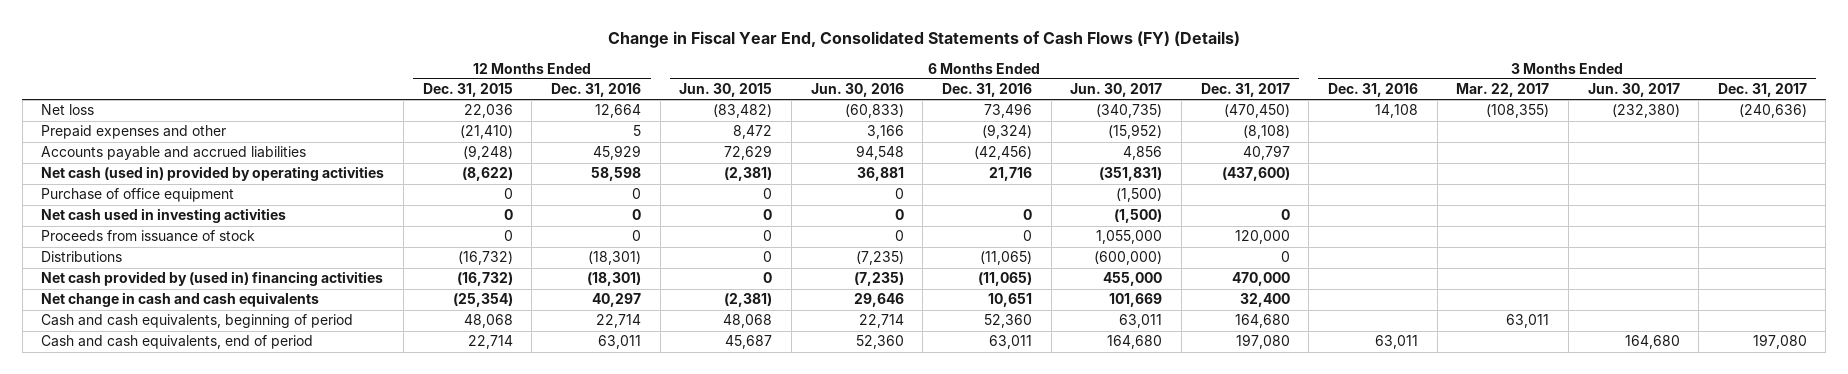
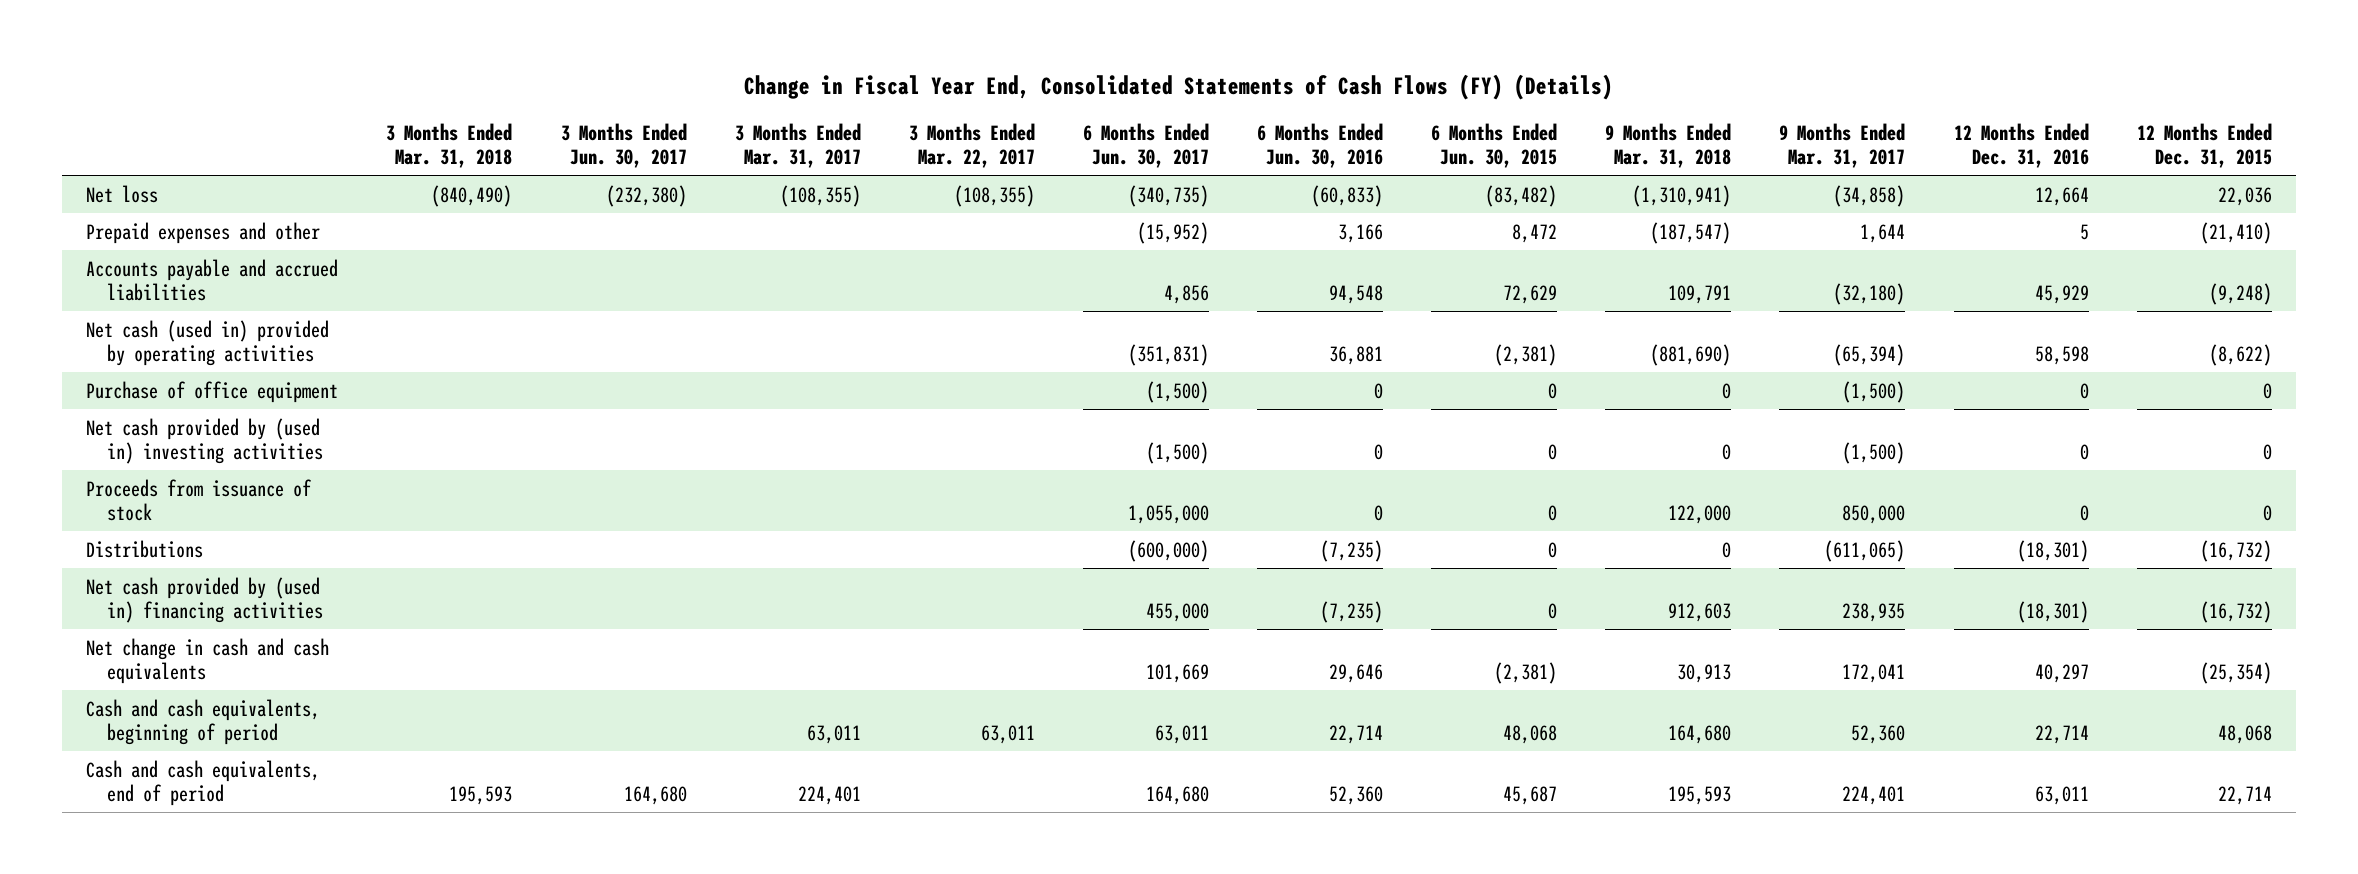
[941,83,1032,98] Dec. 31, 2016 -> none
[1200,83,1290,98] Dec. 31, 2017 -> none
[1327,83,1418,98] Dec. 31, 2016 -> none
[1717,83,1807,98] Dec. 31, 2017 -> none
none -> [386,123,513,169] 3 Months Ended Mar. 31, 2018
none -> [734,123,861,169] 3 Months Ended Mar. 31, 2017
none -> [1605,123,1732,169] 9 Months Ended Mar. 31, 2018
none -> [1779,123,1906,169] 9 Months Ended Mar. 31, 2017
[41,208,287,224] Net cash used in investing activities -> [86,417,324,464] Net cash provided by (used in) investing activities

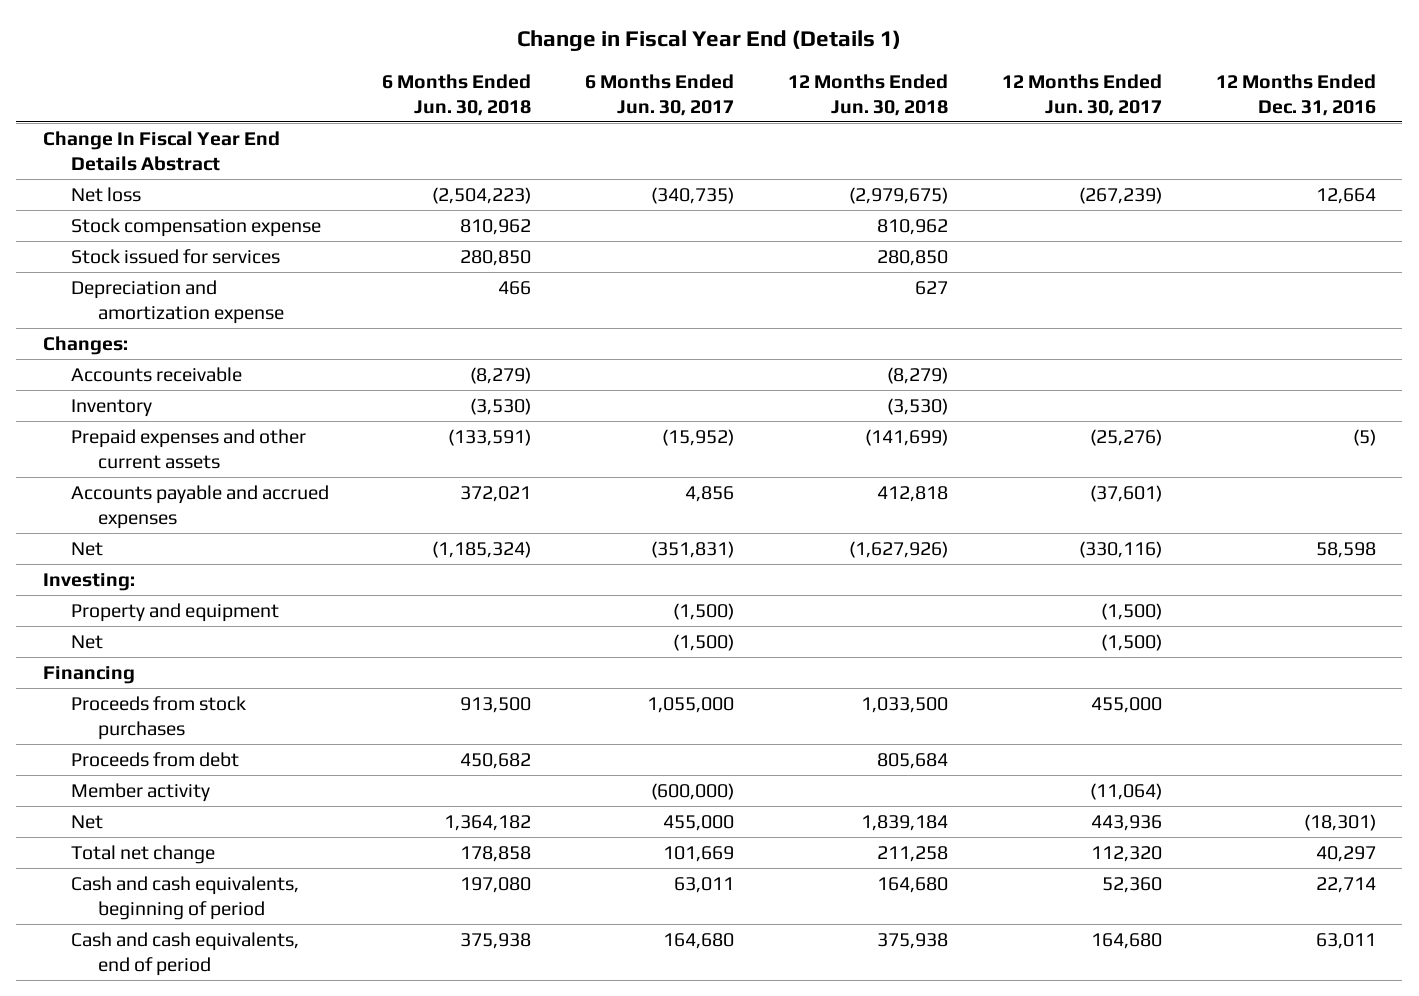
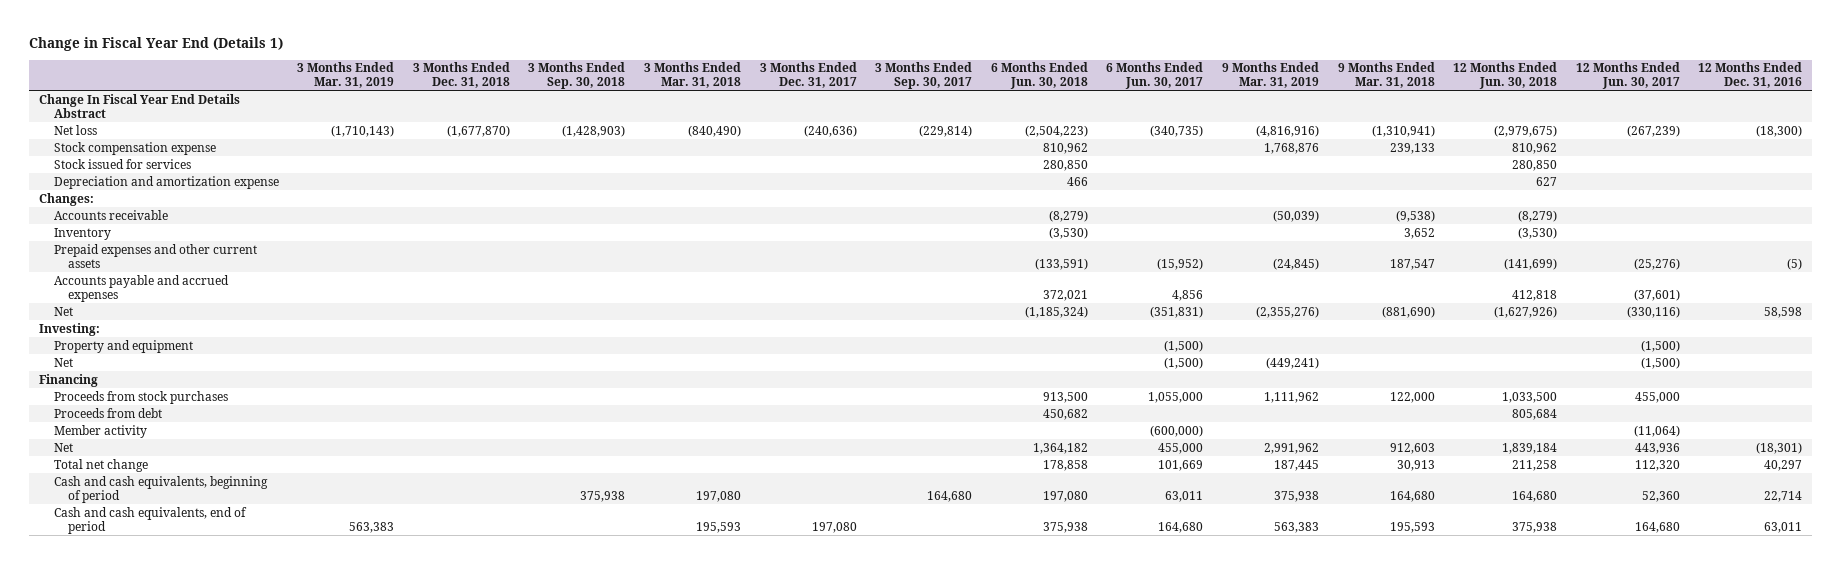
none -> [297,62,395,89] 3 Months Ended Mar. 31, 2019
none -> [412,62,510,89] 3 Months Ended Dec. 31, 2018
none -> [528,62,626,90] 3 Months Ended Sep. 30, 2018
none -> [643,62,741,89] 3 Months Ended Mar. 31, 2018
none -> [759,62,857,89] 3 Months Ended Dec. 31, 2017
none -> [875,62,973,90] 3 Months Ended Sep. 30, 2017
none -> [1221,62,1319,89] 9 Months Ended Mar. 31, 2019
none -> [1337,62,1435,89] 9 Months Ended Mar. 31, 2018
[1315,187,1376,204] 12,664 -> [1756,124,1803,137] (18,300)

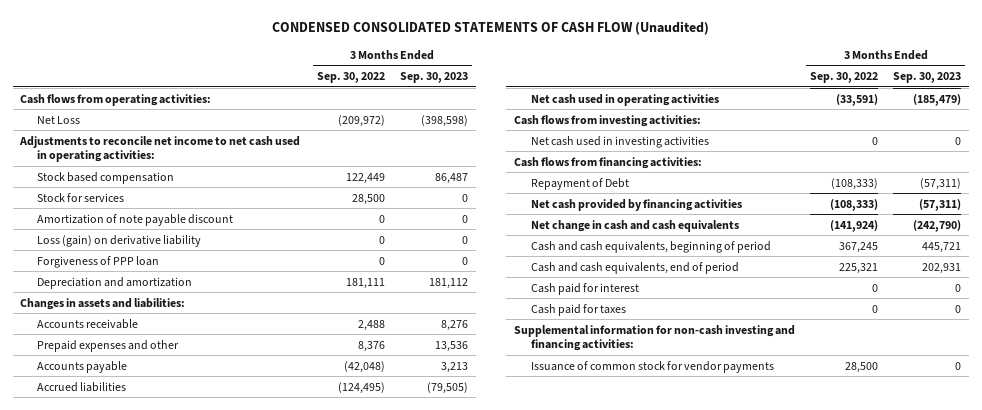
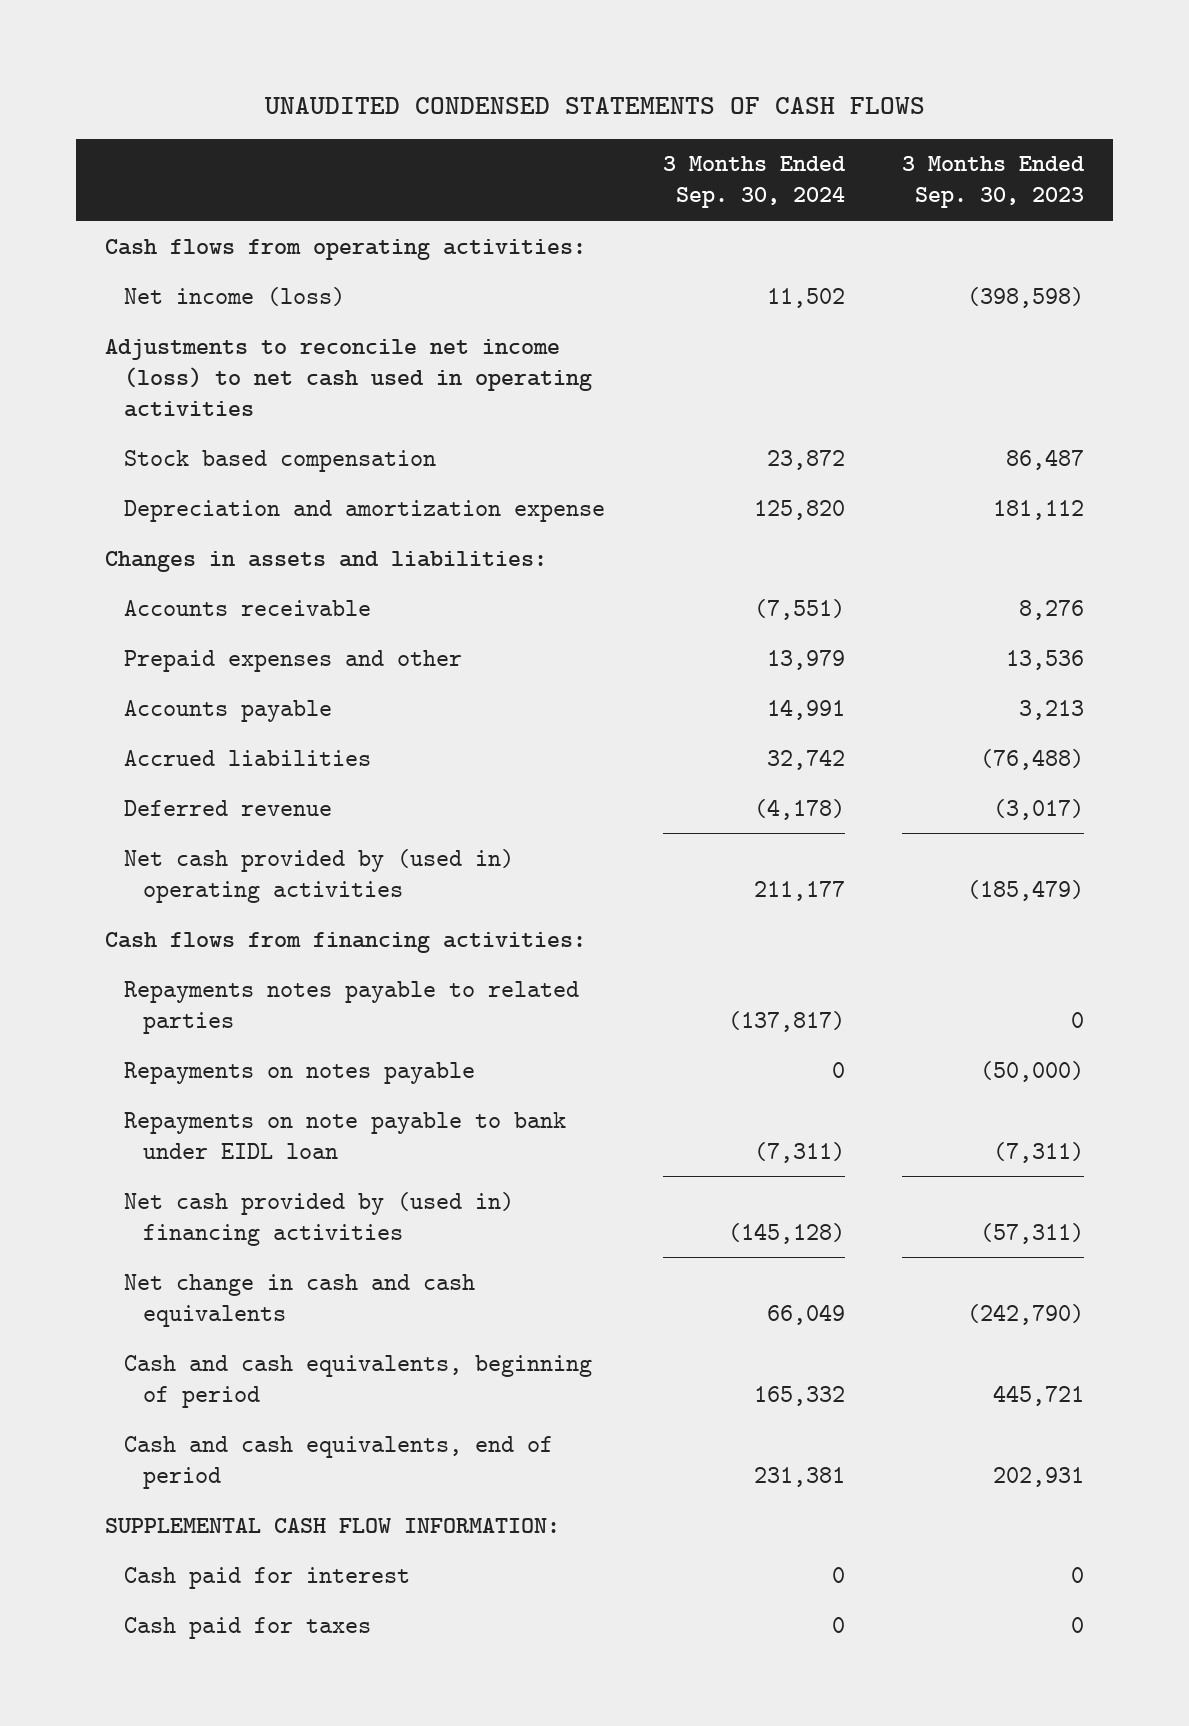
[271,20,709,35] CONDENSED CONSOLIDATED STATEMENTS OF CASH FLOW (Unaudited) -> [263,97,925,115] UNAUDITED CONDENSED STATEMENTS OF CASH FLOWS
[316,72,385,84] Sep. 30, 2022 -> none
none -> [662,156,846,209] 3 Months Ended Sep. 30, 2024
[37,115,81,124] Net Loss -> [124,286,346,306] Net income (loss)
[19,135,301,162] Adjustments to reconcile net income to net cash used in operating activities: -> [104,338,593,417] Adjustments to reconcile net income (loss) to net cash used in operating activities
[37,192,125,202] Stock for services -> none
[37,213,234,226] Amortization of note payable discount -> none
[37,234,202,247] Loss (gain) on derivative liability -> none
[37,255,160,268] Forgiveness of PPP loan -> none
[37,276,193,289] Depreciation and amortization -> [124,499,606,522] Depreciation and amortization expense
[513,114,701,127] Cash flows from investing activities: -> none
[530,135,709,148] Net cash used in investing activities -> none
[427,381,469,394] (79,505) -> [980,748,1085,770] (76,488)
none -> [124,799,333,816] Deferred revenue
[530,93,719,106] Net cash used in operating activities -> [124,848,515,903] Net cash provided by (used in) operating activities
[530,177,629,190] Repayment of Debt -> none
none -> [124,980,580,1034] Repayments notes payable to related parties
none -> [124,1061,476,1084] Repayments on notes payable
none -> [124,1111,567,1159] Repayments on note payable to bank under EIDL loan
[530,198,742,211] Net cash provided by financing activities -> [124,1191,515,1246] Net cash provided by (used in) financing activities
none -> [104,1517,560,1533] SUPPLEMENTAL CASH FLOW INFORMATION:
[513,324,795,351] Supplemental information for non-cash investing and financing activities: -> none
[530,360,774,373] Issuance of common stock for vendor payments -> none

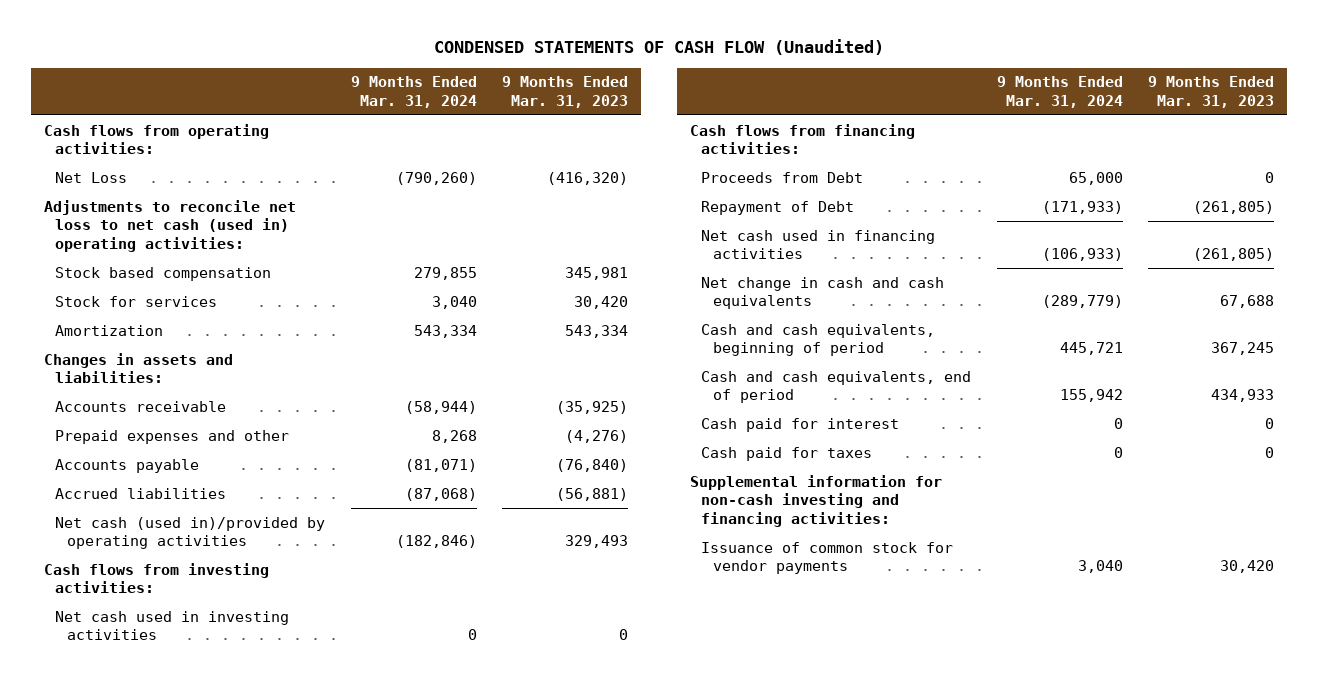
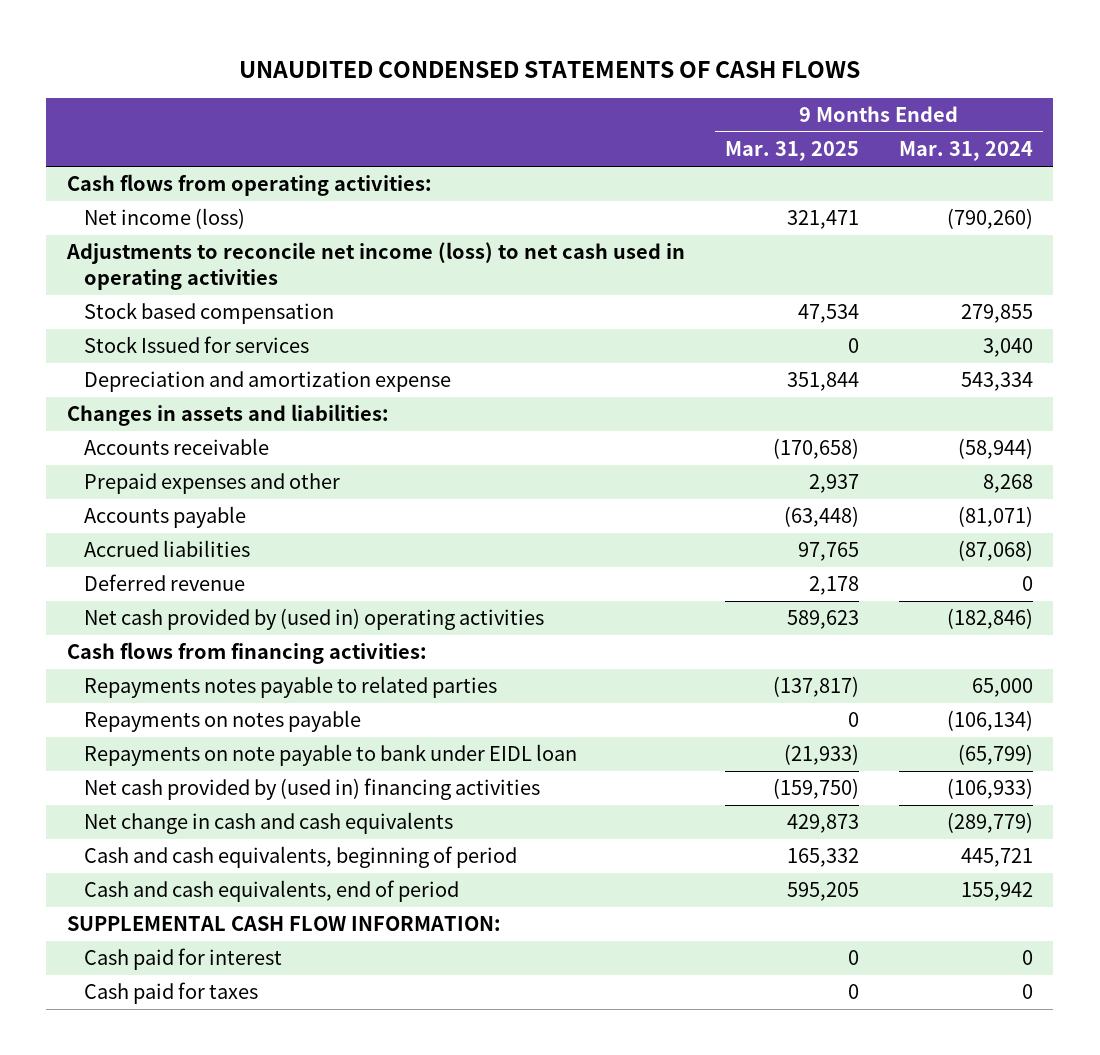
[433,39,884,56] CONDENSED STATEMENTS OF CASH FLOW (Unaudited) -> [238,60,860,78] UNAUDITED CONDENSED STATEMENTS OF CASH FLOWS
[502,76,629,108] 9 Months Ended Mar. 31, 2023 -> none
none -> [724,141,859,162] Mar. 31, 2025
[55,171,128,183] Net Loss -> [84,208,246,230] Net income (loss)
[43,199,296,252] Adjustments to reconcile net loss to net cash (used in) operating activities: -> [65,242,685,290] Adjustments to reconcile net income (loss) to net cash used in operating activities
[55,295,218,307] Stock for services -> [84,336,310,354] Stock Issued for services
[55,324,164,336] Amortization -> [84,371,452,393] Depreciation and amortization expense
[43,562,269,594] Cash flows from investing activities: -> none
[55,610,290,641] Net cash used in investing activities -> none
none -> [84,574,246,592] Deferred revenue
[55,516,326,550] Net cash (used in)/provided by operating activities -> [84,608,545,631] Net cash provided by (used in) operating activities
[701,171,864,183] Proceeds from Debt -> none
[701,200,855,215] Repayment of Debt -> none
none -> [84,676,498,699] Repayments notes payable to related parties
none -> [84,710,362,733] Repayments on notes payable
none -> [84,744,578,767] Repayments on note payable to bank under EIDL loan
[701,229,936,260] Net cash used in financing activities -> [84,778,541,801] Net cash provided by (used in) financing activities
none -> [66,916,501,932] SUPPLEMENTAL CASH FLOW INFORMATION:
[689,474,942,527] Supplemental information for non-cash investing and financing activities: -> none
[701,541,954,575] Issuance of common stock for vendor payments -> none

